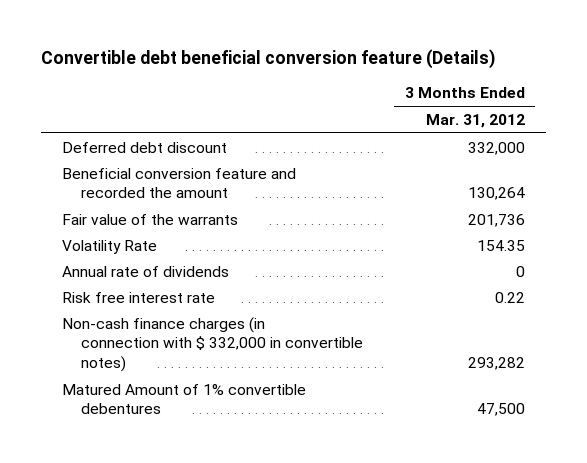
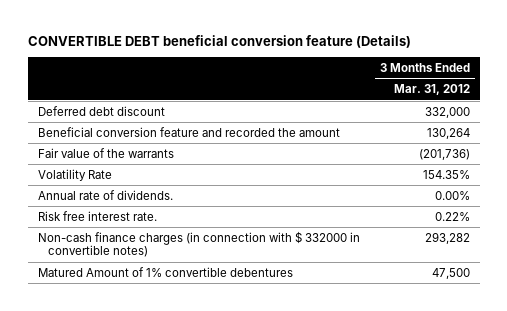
[40,49,495,70] Convertible debt beneficial conversion feature (Details) -> [27,34,411,48] CONVERTIBLE DEBT beneficial conversion feature (Details)
[467,213,525,227] 201,736 -> [418,148,470,160] (201,736)
[476,239,525,251] 154.35 -> [422,169,470,179] 154.35%
[61,265,229,277] Annual rate of dividends -> [37,189,173,200] Annual rate of dividends.
[515,265,525,277] 0 -> [434,190,470,200] 0.00%
[61,291,215,303] Risk free interest rate -> [37,210,157,221] Risk free interest rate.
[494,291,525,303] 0.22 -> [434,211,470,221] 0.22%
[61,316,363,372] Non-cash finance charges (in connection with $ 332,000 in convertible notes) -> [37,230,360,258] Non-cash finance charges (in connection with $ 332000 in convertible notes)

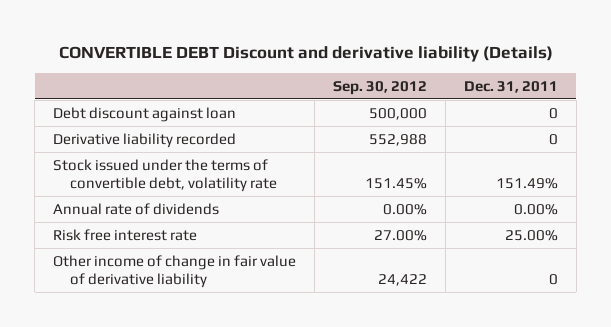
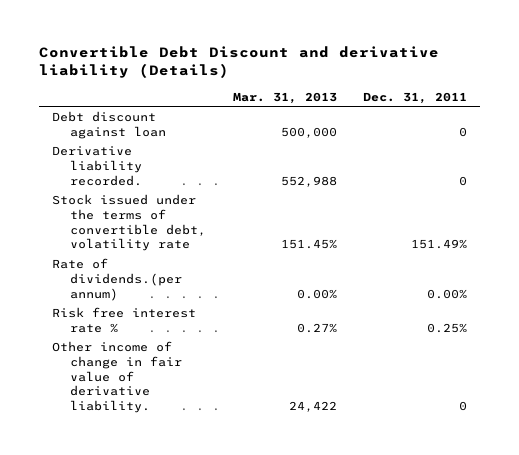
[58,45,553,62] CONVERTIBLE DEBT Discount and derivative liability (Details) -> [38,46,439,79] Convertible Debt Discount and derivative liability (Details)
[333,80,428,95] Sep. 30, 2012 -> none
none -> [232,91,337,104] Mar. 31, 2013
[53,132,237,148] Derivative liability recorded -> [52,145,143,186] Derivative liability recorded.
[53,202,220,215] Annual rate of dividends -> [52,257,183,301] Rate of dividends.(per annum)
[53,228,198,241] Risk free interest rate -> [52,306,197,333] Risk free interest rate %
[504,229,558,241] 25.00% -> [427,322,468,333] 0.25%
[53,254,297,288] Other income of change in fair value of derivative liability -> [52,340,183,414] Other income of change in fair value of derivative liability.

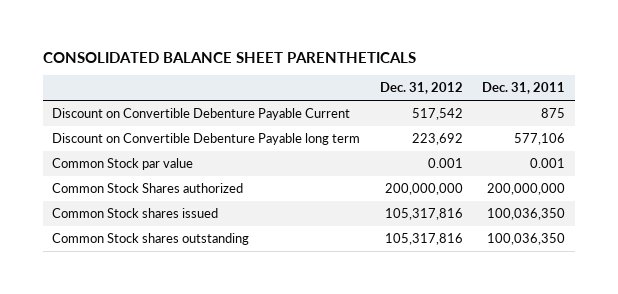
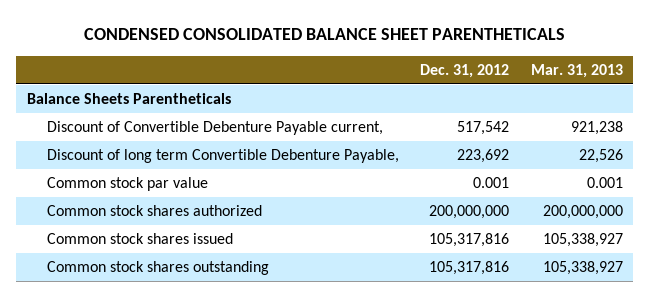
[42,51,416,63] CONSOLIDATED BALANCE SHEET PARENTHETICALS -> [83,28,565,41] CONDENSED CONSOLIDATED BALANCE SHEET PARENTHETICALS
[482,82,566,95] Dec. 31, 2011 -> none
none -> [530,63,623,78] Mar. 31, 2013
none -> [26,92,231,104] Balance Sheets Parentheticals
[52,107,351,120] Discount on Convertible Debenture Payable Current -> [47,120,384,135] Discount of Convertible Debenture Payable current,
[52,132,361,145] Discount on Convertible Debenture Payable long term -> [47,148,400,163] Discount of long term Convertible Debenture Payable,
[52,157,194,170] Common Stock par value -> [47,176,209,191] Common stock par value
[52,182,244,193] Common Stock Shares authorized -> [47,204,263,216] Common stock shares authorized
[52,207,219,218] Common Stock shares issued -> [47,232,234,244] Common stock shares issued
[52,232,250,245] Common Stock shares outstanding -> [47,260,270,275] Common stock shares outstanding

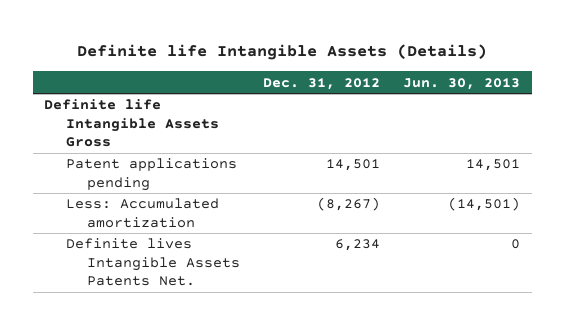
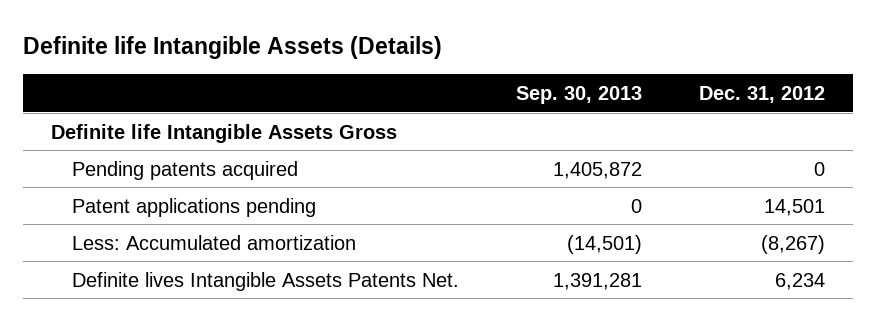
[403,77,521,90] Jun. 30, 2013 -> none
none -> [516,86,643,105] Sep. 30, 2013
none -> [72,160,299,180] Pending patents acquired

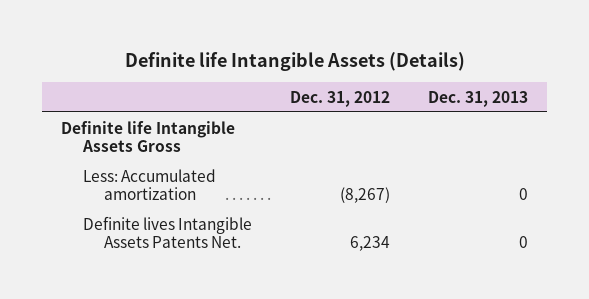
[516,86,643,105] Sep. 30, 2013 -> none
none -> [427,90,528,107] Dec. 31, 2013
[72,160,299,180] Pending patents acquired -> none
[72,197,317,217] Patent applications pending -> none

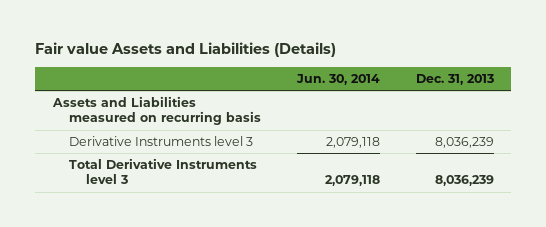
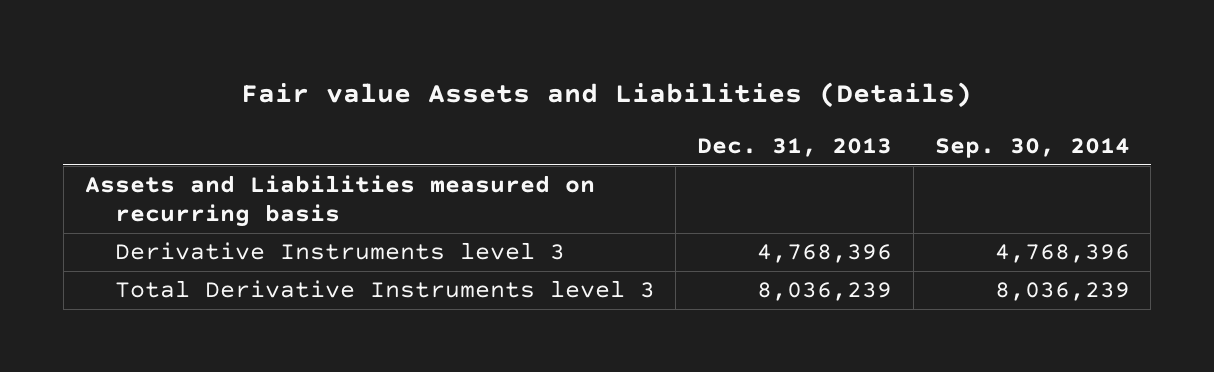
[296,73,381,85] Jun. 30, 2014 -> none
none -> [934,137,1130,158] Sep. 30, 2014
[434,137,494,149] 8,036,239 -> [757,244,893,264] 4,768,396

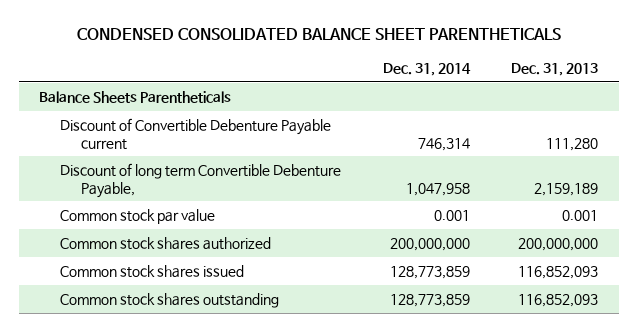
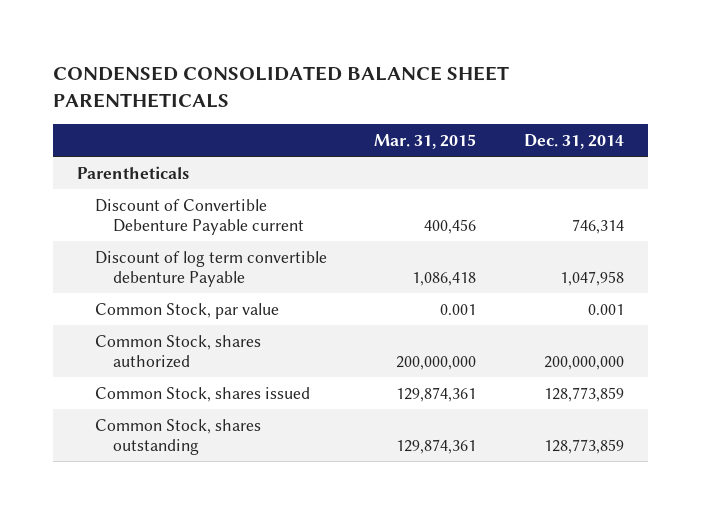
[511,63,599,77] Dec. 31, 2013 -> none
none -> [374,133,477,149] Mar. 31, 2015
[39,90,232,103] Balance Sheets Parentheticals -> [76,165,189,179] Parentheticals
[60,162,342,198] Discount of long term Convertible Debenture Payable, -> [94,250,327,287] Discount of log term convertible debenture Payable
[60,208,216,224] Common stock par value -> [94,302,279,319] Common Stock, par value
[60,236,272,250] Common stock shares authorized -> [94,334,261,368] Common Stock, shares authorized
[60,264,245,278] Common stock shares issued -> [94,386,310,402] Common Stock, shares issued
[60,292,280,308] Common stock shares outstanding -> [94,418,261,455] Common Stock, shares outstanding

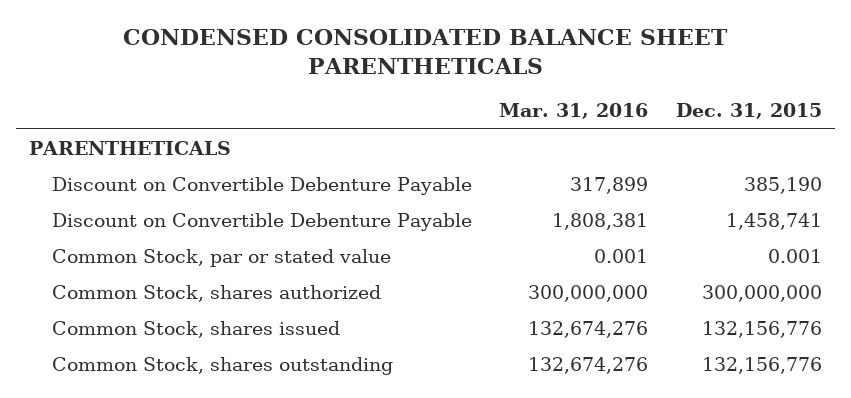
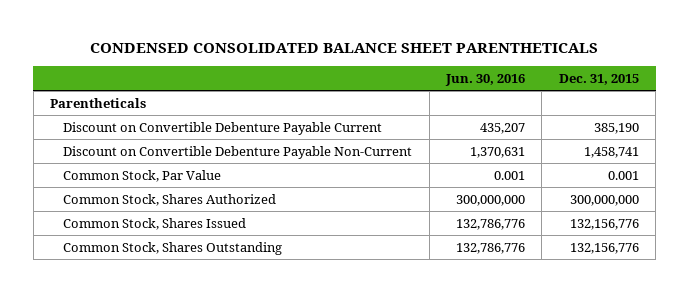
[499,103,649,120] Mar. 31, 2016 -> none
none -> [444,73,525,86] Jun. 30, 2016
[29,140,232,155] PARENTHETICALS -> [50,97,147,108] Parentheticals
[52,176,473,195] Discount on Convertible Debenture Payable -> [63,121,383,135] Discount on Convertible Debenture Payable Current
[52,212,473,231] Discount on Convertible Debenture Payable -> [63,145,413,159] Discount on Convertible Debenture Payable Non-Current
[52,248,392,267] Common Stock, par or stated value -> [63,169,222,182] Common Stock, Par Value
[52,284,382,302] Common Stock, shares authorized -> [63,193,277,206] Common Stock, Shares Authorized
[52,320,341,338] Common Stock, shares issued -> [63,217,247,230] Common Stock, Shares Issued
[52,356,394,375] Common Stock, shares outstanding -> [63,241,283,255] Common Stock, Shares Outstanding

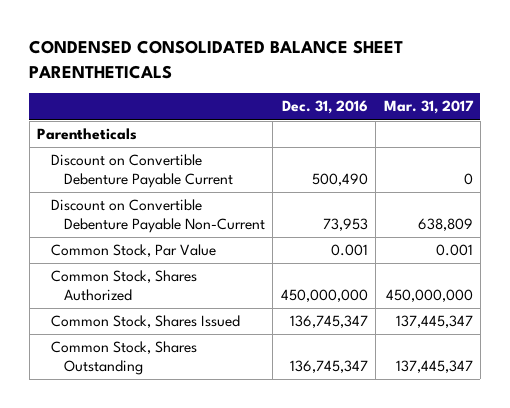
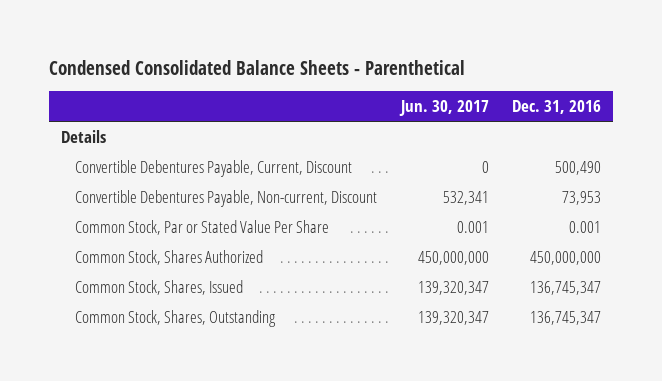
[29,40,404,79] CONDENSED CONSOLIDATED BALANCE SHEET PARENTHETICALS -> [49,59,466,75] Condensed Consolidated Balance Sheets - Parenthetical
[383,100,474,115] Mar. 31, 2017 -> none
none -> [398,100,489,117] Jun. 30, 2017
[37,128,138,141] Parentheticals -> none
none -> [60,129,106,143] Details
[50,154,233,188] Discount on Convertible Debenture Payable Current -> [75,159,353,177] Convertible Debentures Payable, Current, Discount
[50,199,265,233] Discount on Convertible Debenture Payable Non-Current -> [75,189,378,207] Convertible Debentures Payable, Non-current, Discount
[50,244,216,258] Common Stock, Par Value -> [75,219,330,235] Common Stock, Par or Stated Value Per Share
[50,315,240,329] Common Stock, Shares Issued -> [75,279,244,295] Common Stock, Shares, Issued
[50,341,197,375] Common Stock, Shares Outstanding -> [75,309,277,327] Common Stock, Shares, Outstanding

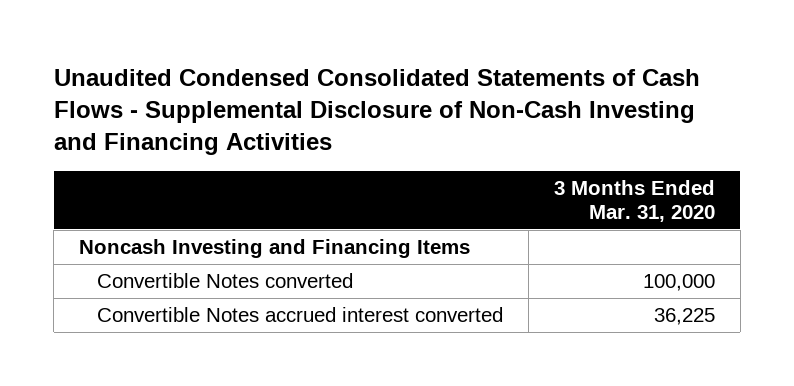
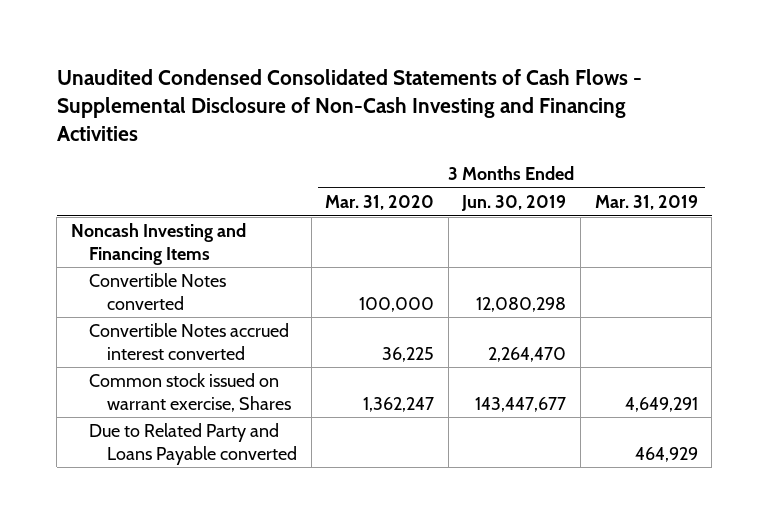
none -> [461,195,567,212] Jun. 30, 2019
none -> [594,195,698,211] Mar. 31, 2019
none -> [89,373,292,412] Common stock issued on warrant exercise, Shares
none -> [89,423,298,465] Due to Related Party and Loans Payable converted

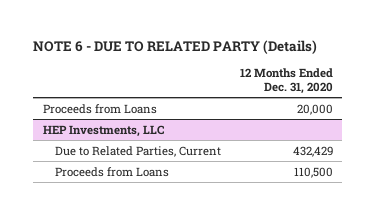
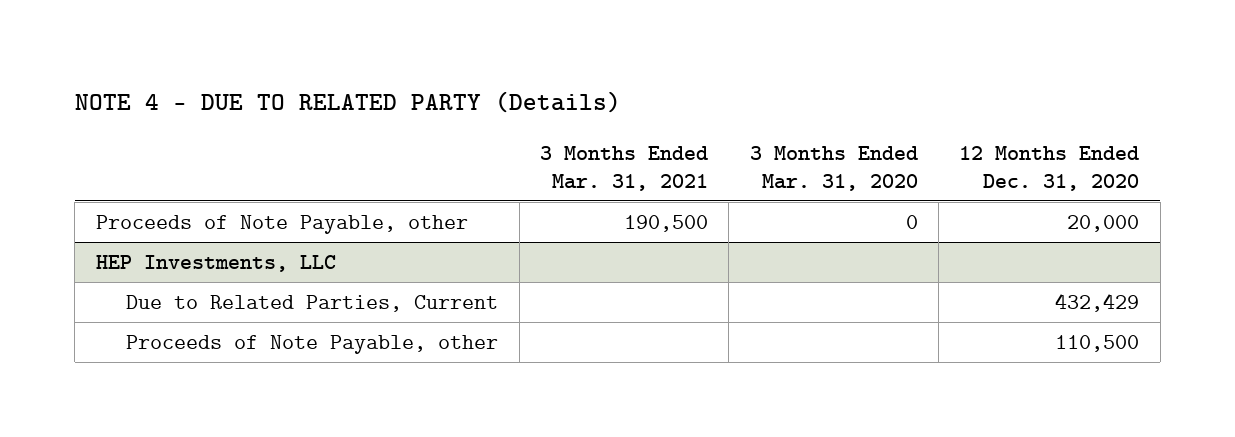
[33,40,318,55] NOTE 6 - DUE TO RELATED PARTY (Details) -> [74,91,621,114] NOTE 4 - DUE TO RELATED PARTY (Details)
none -> [540,145,709,191] 3 Months Ended Mar. 31, 2021
none -> [749,145,918,191] 3 Months Ended Mar. 31, 2020
[42,103,157,114] Proceeds from Loans -> [95,214,468,234] Proceeds of Note Payable, other
[55,166,170,177] Proceeds from Loans -> [126,334,499,354] Proceeds of Note Payable, other

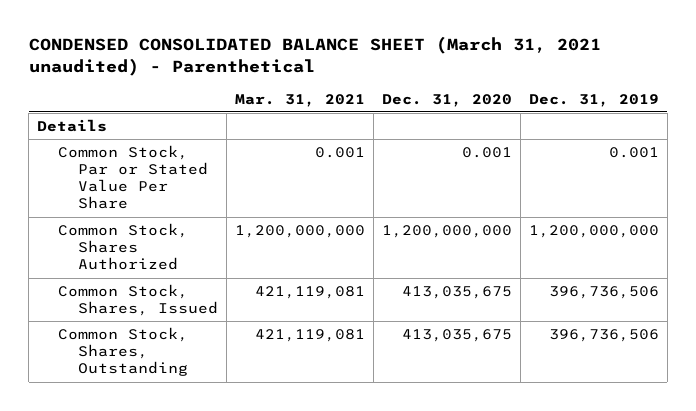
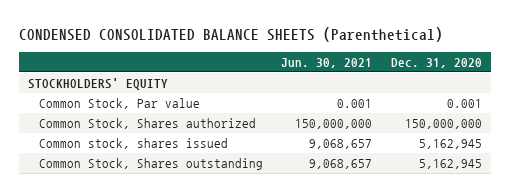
[28,36,601,76] CONDENSED CONSOLIDATED BALANCE SHEET (March 31, 2021 unaudited) - Parenthetical -> [18,26,443,42] CONDENSED CONSOLIDATED BALANCE SHEETS (Parenthetical)
[234,93,365,107] Mar. 31, 2021 -> none
[528,93,659,107] Dec. 31, 2019 -> none
none -> [281,57,373,68] Jun. 30, 2021
[37,118,108,132] Details -> none
none -> [27,78,168,91] STOCKHOLDERS' EQUITY
[57,144,208,210] Common Stock, Par or Stated Value Per Share -> [39,98,201,110] Common Stock, Par value
[57,222,188,271] Common Stock, Shares Authorized -> [39,118,257,130] Common Stock, Shares authorized
[381,224,512,238] 1,200,000,000 -> [404,119,482,130] 150,000,000
[57,283,218,317] Common Stock, Shares, Issued -> [39,138,229,150] Common stock, shares issued
[401,285,512,299] 413,035,675 -> [418,139,482,150] 5,162,945
[57,326,188,377] Common Stock, Shares, Outstanding -> [39,158,264,171] Common Stock, Shares outstanding
[401,328,512,342] 413,035,675 -> [418,159,482,170] 5,162,945

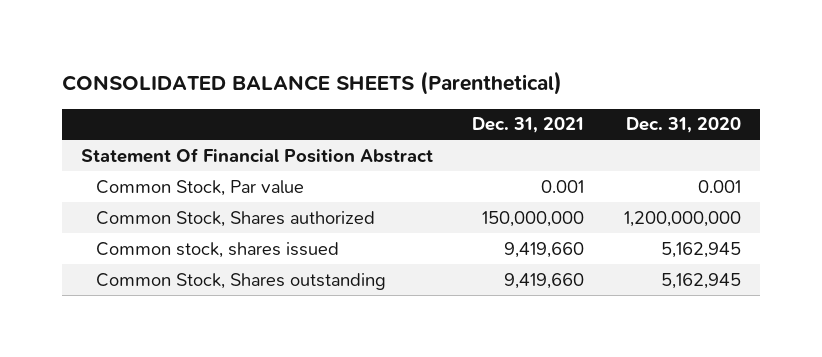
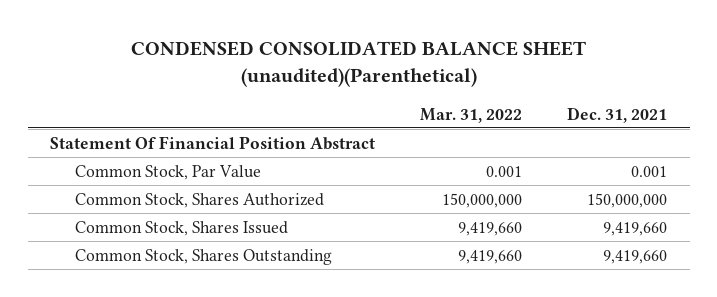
[61,71,562,96] CONSOLIDATED BALANCE SHEETS (Parenthetical) -> [130,40,586,88] CONDENSED CONSOLIDATED BALANCE SHEET (unaudited)(Parenthetical)
[625,117,741,134] Dec. 31, 2020 -> none
none -> [420,107,523,123] Mar. 31, 2022
[96,179,305,196] Common Stock, Par value -> [75,164,262,180] Common Stock, Par Value
[96,210,376,227] Common Stock, Shares authorized -> [75,192,325,208] Common Stock, Shares Authorized
[96,241,340,258] Common stock, shares issued -> [75,220,289,236] Common Stock, Shares Issued
[96,272,387,290] Common Stock, Shares outstanding -> [75,248,333,265] Common Stock, Shares Outstanding

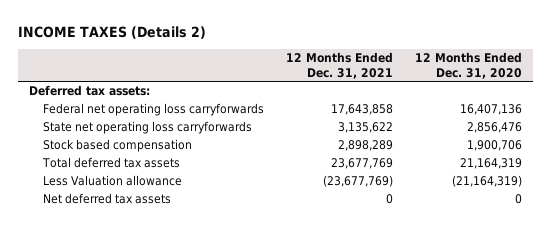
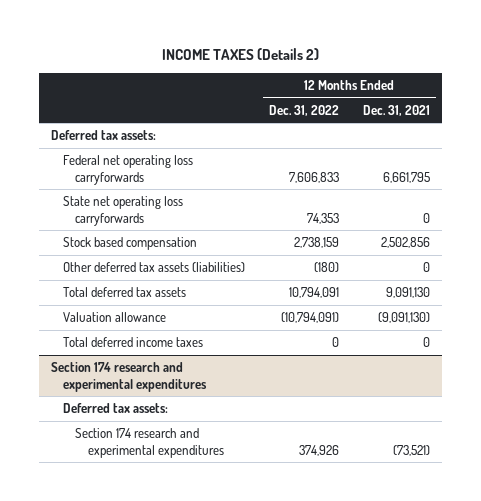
[414,52,522,79] 12 Months Ended Dec. 31, 2020 -> none
none -> [268,104,339,116] Dec. 31, 2022
[330,104,393,116] 17,643,858 -> [382,171,430,183] 6,661,795
[337,122,393,134] 3,135,622 -> [422,212,430,223] 0
[337,140,393,152] 2,898,289 -> [380,237,430,249] 2,502,856
none -> [63,262,246,273] Other deferred tax assets (liabilities)
[330,158,393,170] 23,677,769 -> [385,287,430,299] 9,091,130
[42,175,182,187] Less Valuation allowance -> [63,312,167,323] Valuation allowance
[322,175,393,188] (23,677,769) -> [377,312,430,324] (9,091,130)
[42,193,171,205] Net deferred tax assets -> [63,337,204,348] Total deferred income taxes
none -> [51,362,208,392] Section 174 research and experimental expenditures
none -> [63,403,169,414] Deferred tax assets:
none -> [75,428,224,458] Section 174 research and experimental expenditures

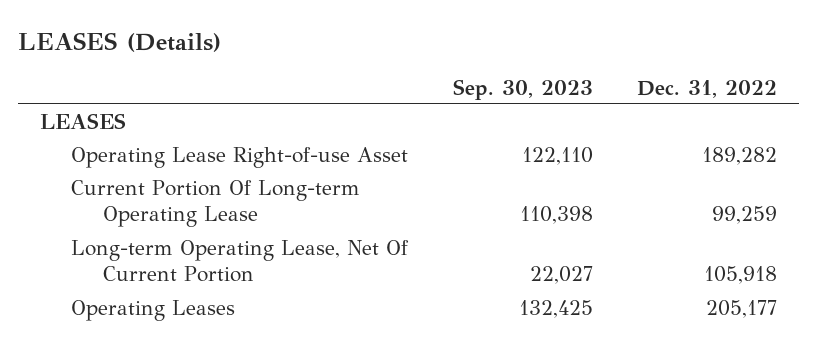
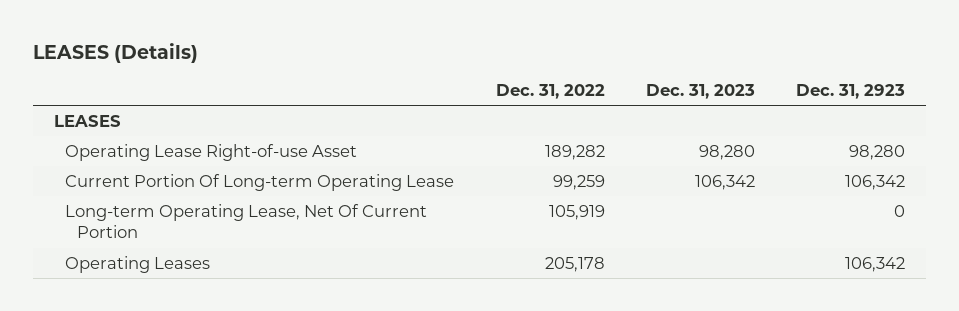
[452,78,593,100] Sep. 30, 2023 -> none
none -> [645,84,755,100] Dec. 31, 2023
none -> [796,84,906,100] Dec. 31, 2923
[704,266,778,285] 105,918 -> [548,204,605,220] 105,919
[706,299,778,318] 205,177 -> [544,256,605,272] 205,178

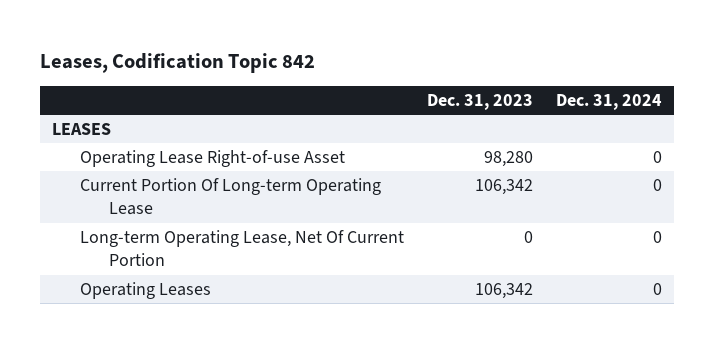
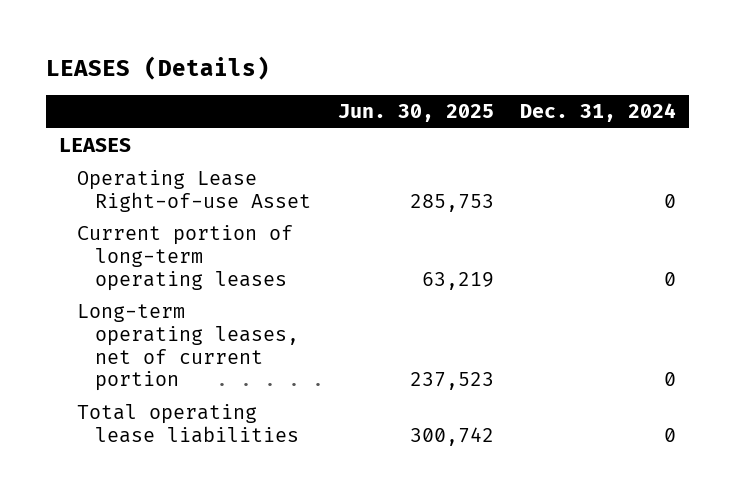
[40,53,316,74] Leases, Codification Topic 842 -> [45,55,270,80] LEASES (Details)
[427,93,534,110] Dec. 31, 2023 -> none
none -> [337,104,494,123] Jun. 30, 2025
[80,178,382,216] Current Portion Of Long-term Operating Lease -> [77,225,294,291] Current portion of long-term operating leases
[80,230,405,267] Long-term Operating Lease, Net Of Current Portion -> [77,304,300,392] Long-term operating leases, net of current portion
[80,282,212,300] Operating Leases -> [77,404,300,443] Total operating lease liabilities

